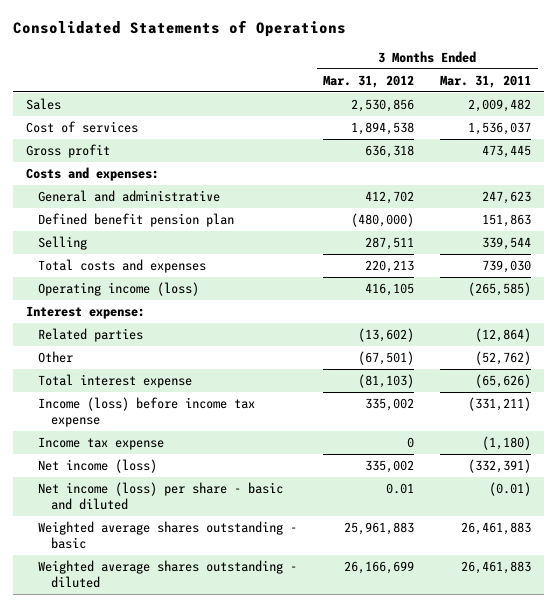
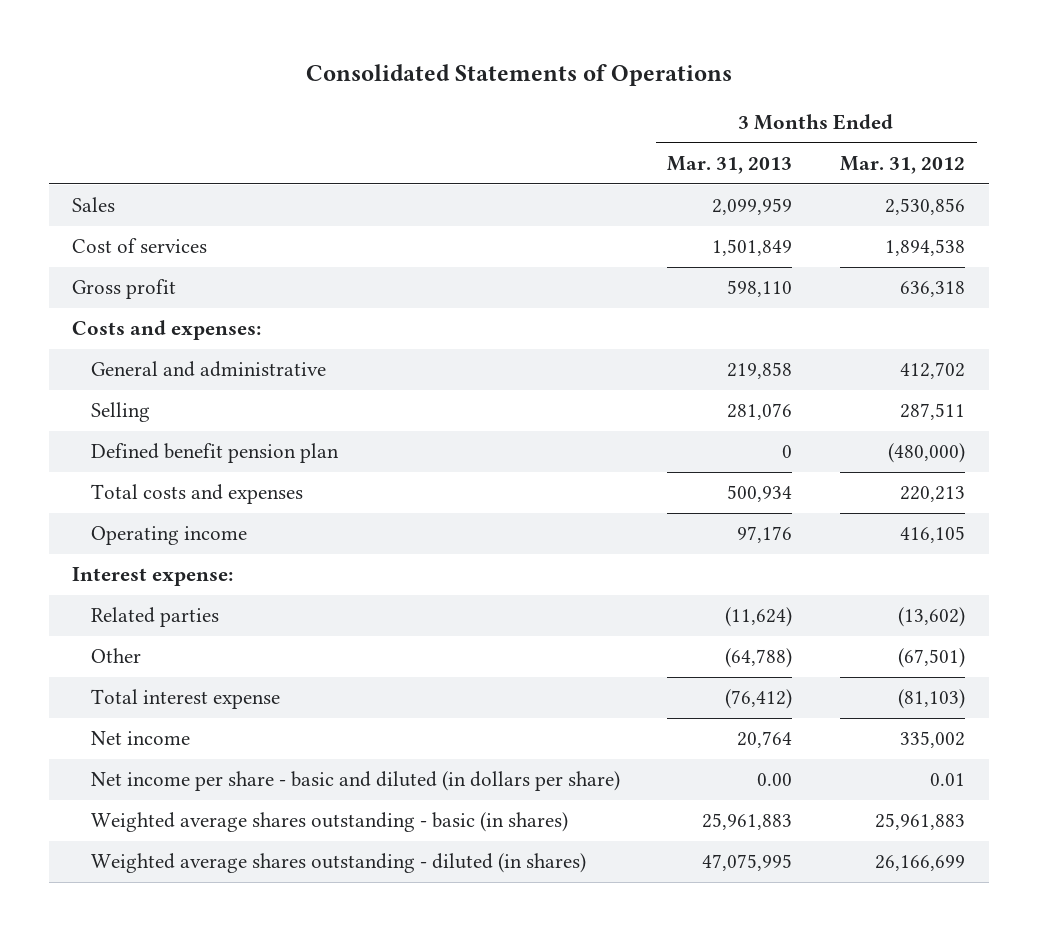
[440,74,532,88] Mar. 31, 2011 -> none
none -> [667,156,793,175] Mar. 31, 2013
[38,212,235,227] Defined benefit pension plan -> [91,443,340,464] Defined benefit pension plan
[38,281,200,296] Operating income (loss) -> [91,526,248,546] Operating income
[38,396,256,427] Income (loss) before income tax expense -> none
[38,436,165,450] Income tax expense -> none
[38,458,158,473] Net income (loss) -> [91,731,191,746] Net income
[38,481,284,510] Net income (loss) per share - basic and diluted -> [91,771,621,792] Net income per share - basic and diluted (in dollars per share)
[38,520,298,549] Weighted average shares outstanding - basic -> [91,812,569,833] Weighted average shares outstanding - basic (in shares)
[38,559,298,588] Weighted average shares outstanding - diluted -> [91,853,587,874] Weighted average shares outstanding - diluted (in shares)

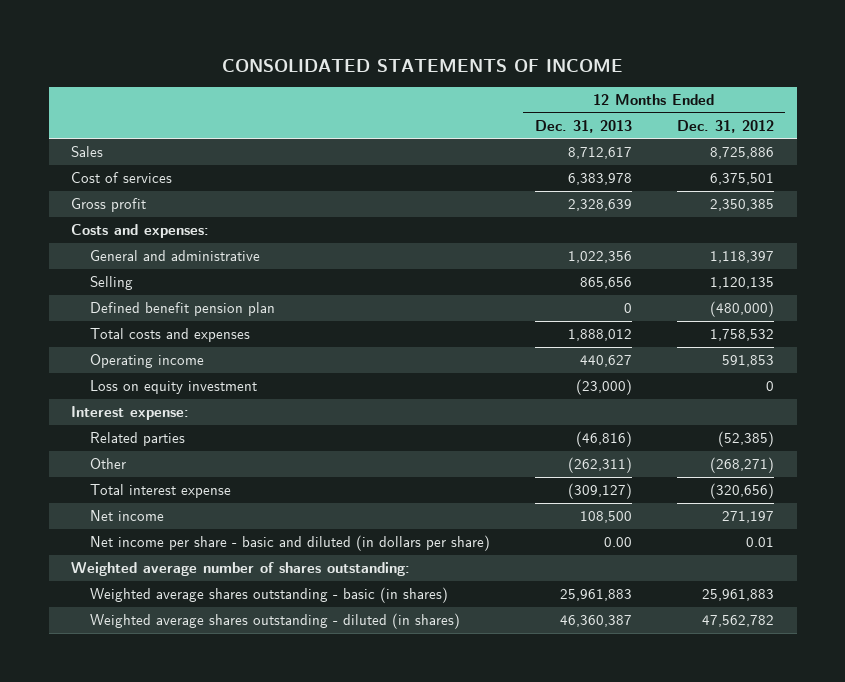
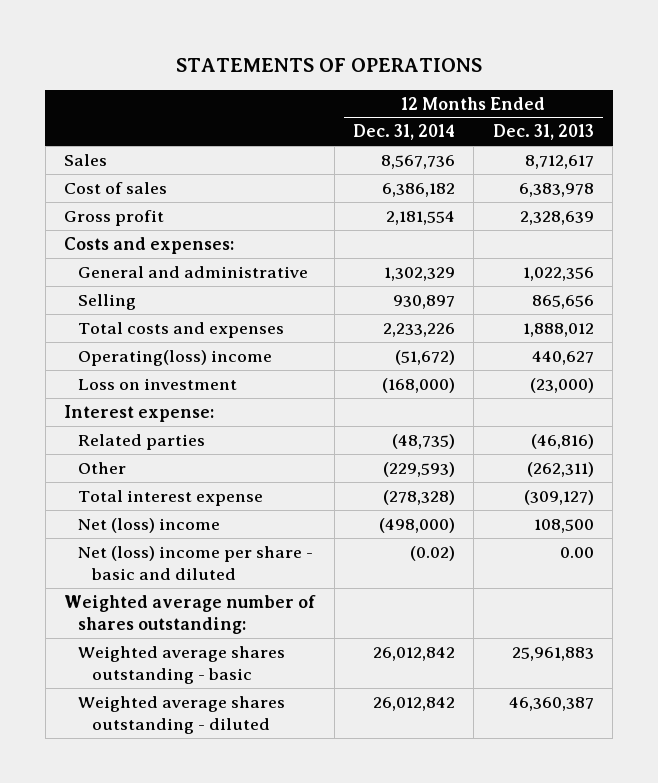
[221,59,623,73] CONSOLIDATED STATEMENTS OF INCOME -> [176,58,483,73] STATEMENTS OF OPERATIONS
[676,119,774,133] Dec. 31, 2012 -> none
none -> [353,124,456,141] Dec. 31, 2014
[71,172,173,184] Cost of services -> [64,181,168,194] Cost of sales
[89,302,275,317] Defined benefit pension plan -> none
[89,354,204,369] Operating income -> [78,349,273,366] Operating(loss) income
[89,380,257,395] Loss on equity investment -> [78,377,238,390] Loss on investment
[89,510,164,522] Net income -> [78,517,221,533] Net (loss) income
[89,535,490,552] Net income per share - basic and diluted (in dollars per share) -> [78,545,314,581] Net (loss) income per share - basic and diluted
[89,587,448,604] Weighted average shares outstanding - basic (in shares) -> [78,645,286,685] Weighted average shares outstanding - basic
[89,613,460,630] Weighted average shares outstanding - diluted (in shares) -> [78,695,286,735] Weighted average shares outstanding - diluted

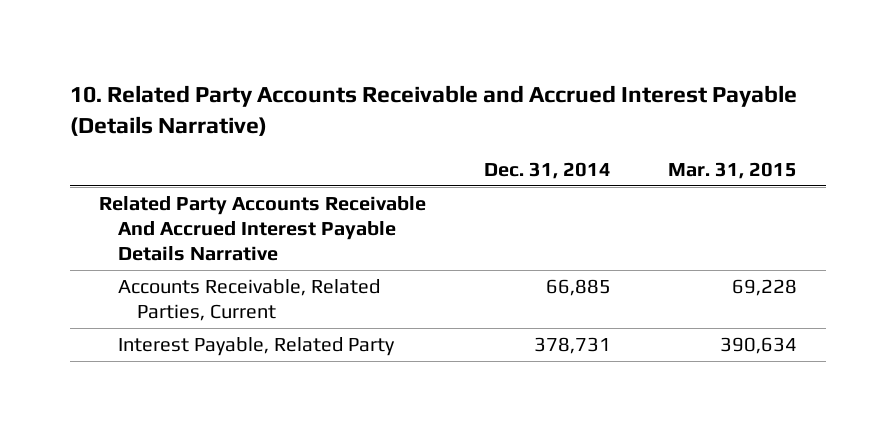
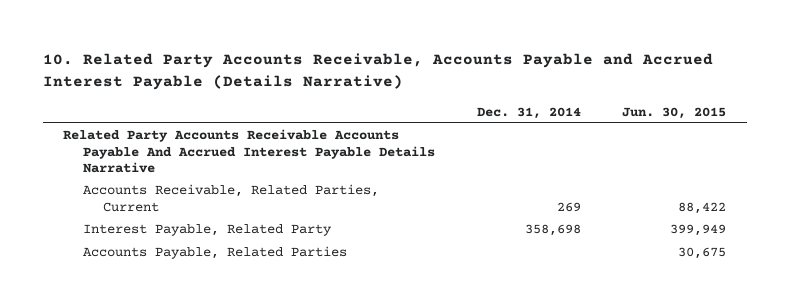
[70,84,798,136] 10. Related Party Accounts Receivable and Accrued Interest Payable (Details Narrative) -> [42,53,713,91] 10. Related Party Accounts Receivable, Accounts Payable and Accrued Interest Payable (Details Narrative)
[668,162,798,180] Mar. 31, 2015 -> none
none -> [622,106,727,119] Jun. 30, 2015
[99,195,427,261] Related Party Accounts Receivable And Accrued Interest Payable Details Narrative -> [63,129,436,173] Related Party Accounts Receivable Accounts Payable And Accrued Interest Payable Details Narrative
[545,278,611,296] 66,885 -> [556,201,581,212] 269
[533,336,611,354] 378,731 -> [524,224,581,237] 358,698
none -> [83,246,348,260] Accounts Payable, Related Parties

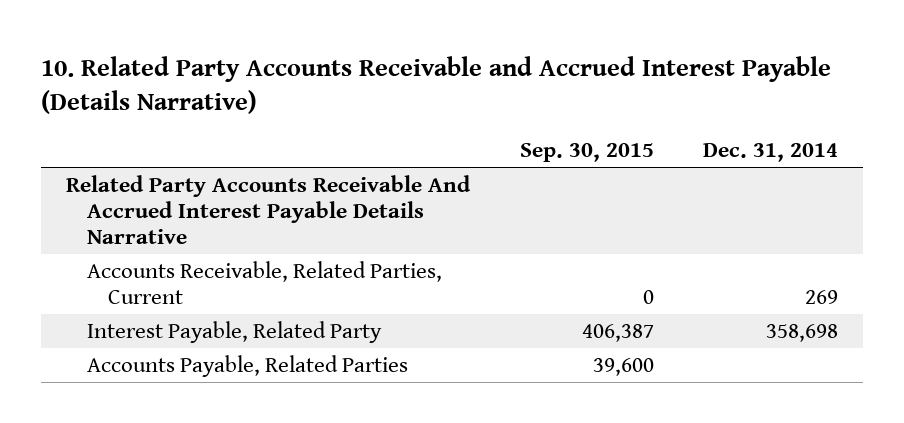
[42,53,713,91] 10. Related Party Accounts Receivable, Accounts Payable and Accrued Interest Payable (Details Narrative) -> [41,55,832,115] 10. Related Party Accounts Receivable and Accrued Interest Payable (Details Narrative)
[622,106,727,119] Jun. 30, 2015 -> none
none -> [519,142,654,162] Sep. 30, 2015
[63,129,436,173] Related Party Accounts Receivable Accounts Payable And Accrued Interest Payable Details Narrative -> [65,175,471,245] Related Party Accounts Receivable And Accrued Interest Payable Details Narrative

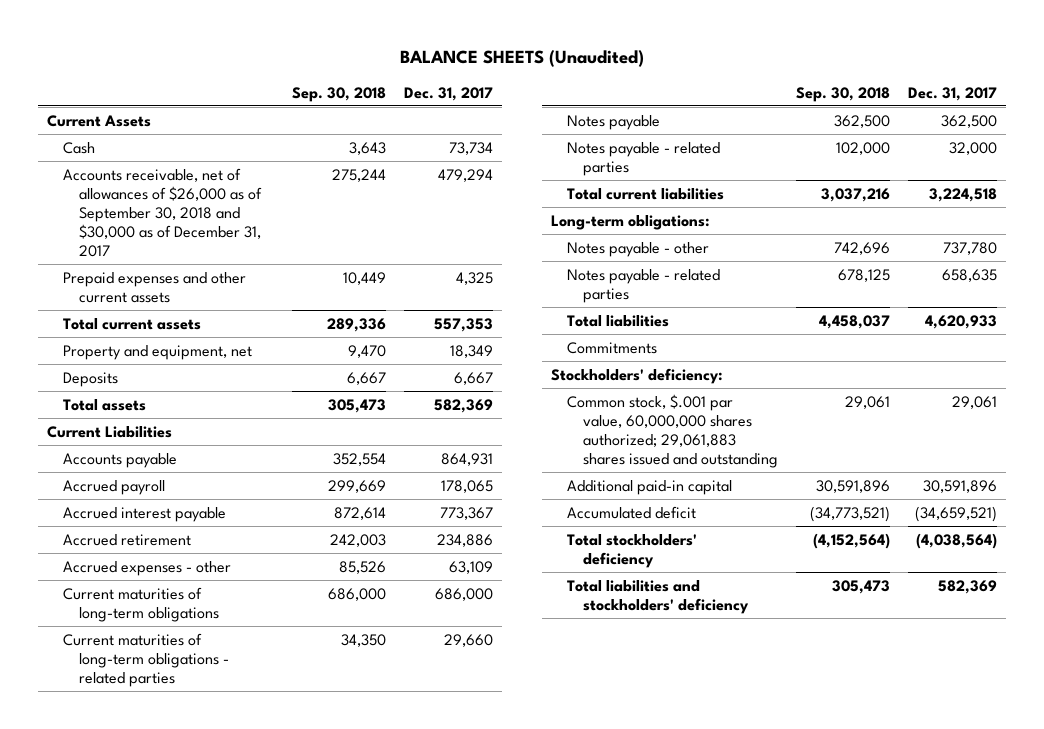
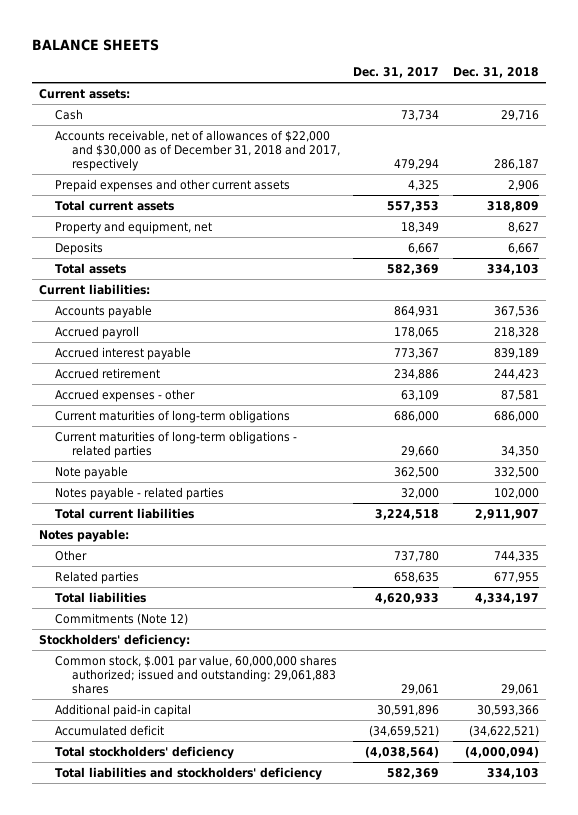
[400,49,645,67] BALANCE SHEETS (Unaudited) -> [31,38,159,51] BALANCE SHEETS
[292,86,387,102] Sep. 30, 2018 -> none
none -> [453,67,540,79] Dec. 31, 2018
[47,114,152,127] Current Assets -> [38,88,130,99] Current assets:
[63,167,263,257] Accounts receivable, net of allowances of $26,000 as of September 30, 2018 and $30,000 as of December 31, 2017 -> [55,129,340,172] Accounts receivable, net of allowances of $22,000 and $30,000 as of December 31, 2018 and 2017, respectively
[47,425,173,438] Current Liabilities -> [38,283,150,295] Current liabilities:
[567,114,661,130] Notes payable -> [55,465,129,479] Note payable
[551,214,711,230] Long-term obligations: -> none
none -> [38,528,129,542] Notes payable:
[567,241,710,257] Notes payable - other -> [55,549,88,561] Other
[567,268,721,303] Notes payable - related parties -> [55,570,140,584] Related parties
[567,341,658,354] Commitments -> [55,612,189,625] Commitments (Note 12)
[567,393,779,468] Common stock, $.001 par value, 60,000,000 shares authorized; 29,061,883 shares issued and outstanding -> [55,654,338,695] Common stock, $.001 par value, 60,000,000 shares authorized; issued and outstanding: 29,061,883 shares

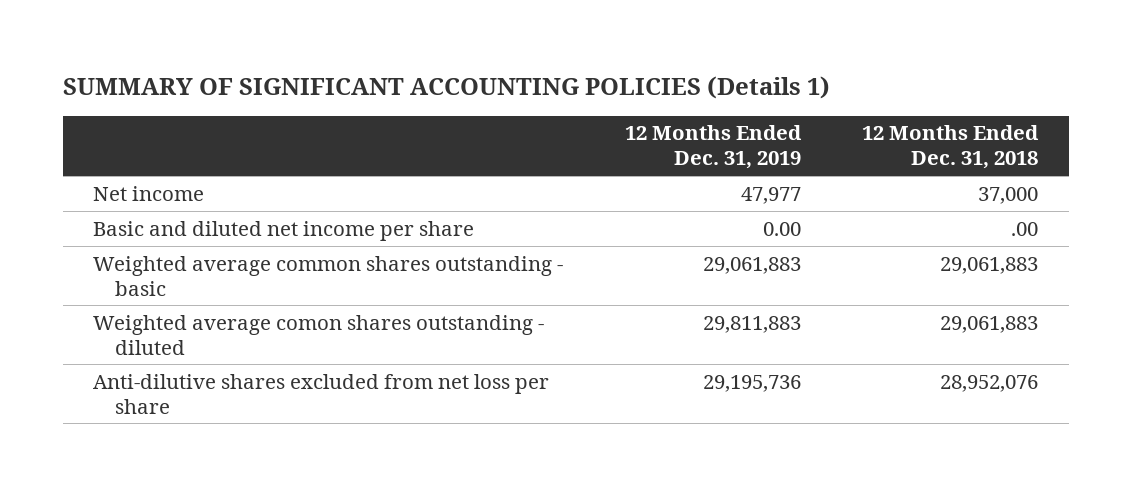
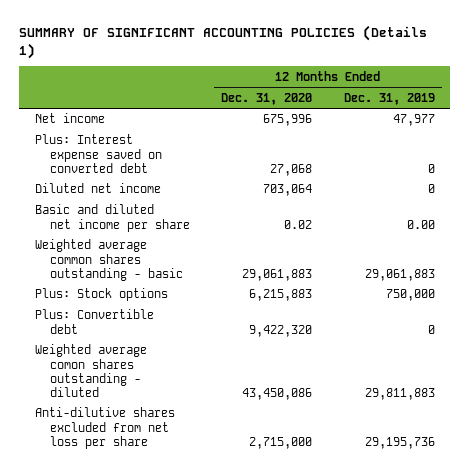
[862,125,1040,170] 12 Months Ended Dec. 31, 2018 -> none
none -> [221,92,313,105] Dec. 31, 2020
none -> [34,134,163,173] Plus: Interest expense saved on converted debt
none -> [34,183,161,194] Diluted net income
none -> [34,288,168,302] Plus: Stock options
none -> [34,309,154,334] Plus: Convertible debt

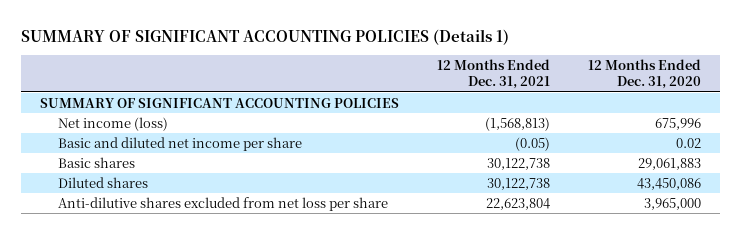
[343,92,435,105] Dec. 31, 2019 -> none
none -> [437,58,551,90] 12 Months Ended Dec. 31, 2021
[34,134,163,173] Plus: Interest expense saved on converted debt -> none
[34,183,161,194] Diluted net income -> none
none -> [40,97,400,108] SUMMARY OF SIGNIFICANT ACCOUNTING POLICIES
[34,113,105,124] Net income -> [57,116,168,131] Net income (loss)
[34,288,168,302] Plus: Stock options -> none
[34,309,154,334] Plus: Convertible debt -> none
[34,239,184,281] Weighted average common shares outstanding - basic -> [57,156,135,168] Basic shares
[34,344,147,397] Weighted average comon shares outstanding - diluted -> [57,176,148,188] Diluted shares
[249,436,313,449] 2,715,000 -> [644,197,702,210] 3,965,000

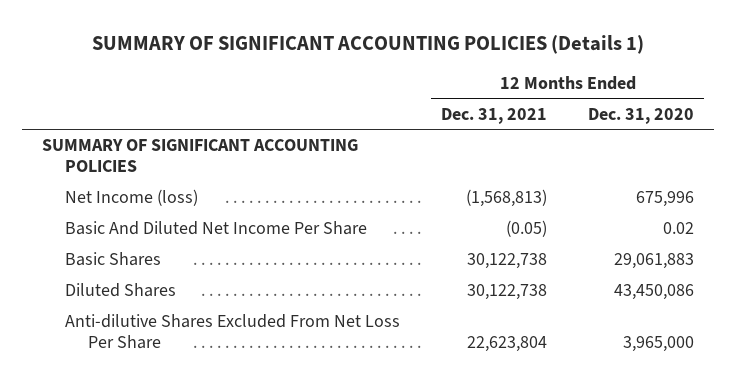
[57,116,168,131] Net income (loss) -> [65,189,199,207] Net Income (loss)
[57,136,302,151] Basic and diluted net income per share -> [65,221,368,236] Basic And Diluted Net Income Per Share
[57,156,135,168] Basic shares -> [65,252,162,267] Basic Shares
[57,176,148,188] Diluted shares -> [65,283,177,298] Diluted Shares
[57,196,388,211] Anti-dilutive shares excluded from net loss per share -> [65,314,401,349] Anti-dilutive Shares Excluded From Net Loss Per Share

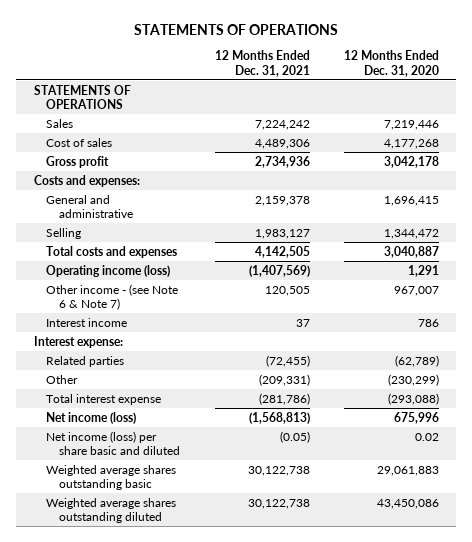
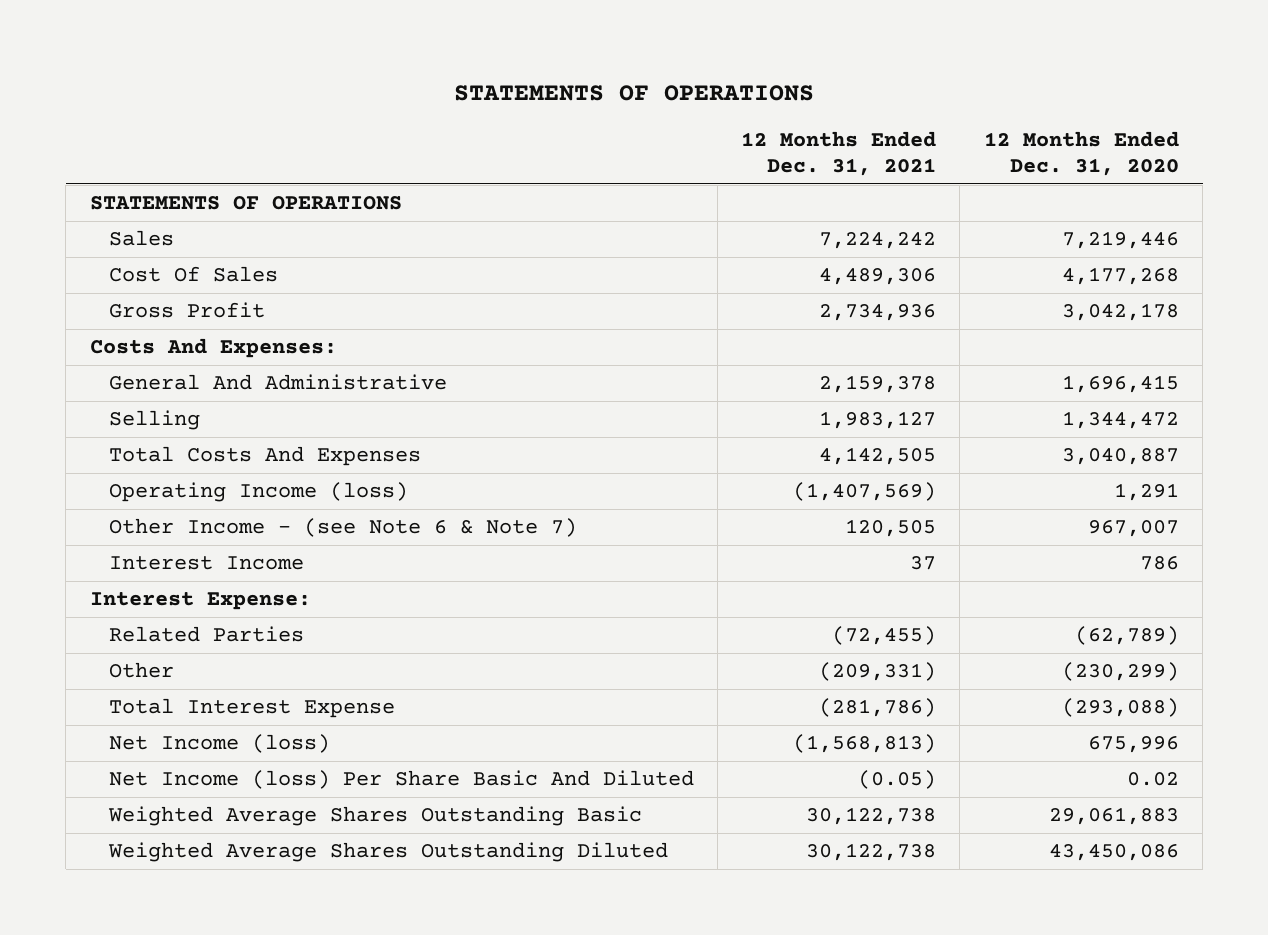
[46,137,113,147] Cost of sales -> [108,266,278,283] Cost Of Sales
[46,155,110,168] Gross profit -> [108,302,265,319] Gross Profit
[33,174,140,187] Costs and expenses: -> [89,338,337,359] Costs And Expenses:
[46,194,134,218] General and administrative -> [108,374,447,391] General And Administrative
[46,245,178,258] Total costs and expenses -> [108,446,421,467] Total Costs And Expenses
[46,264,171,277] Operating income (loss) -> [108,482,408,503] Operating Income (loss)
[46,283,179,310] Other income - (see Note 6 & Note 7) -> [108,518,577,538] Other Income - (see Note 6 & Note 7)
[46,317,128,327] Interest income -> [108,556,304,571] Interest Income
[33,335,123,348] Interest expense: -> [89,592,311,611] Interest Expense:
[46,355,125,367] Related parties -> [108,626,304,643] Related Parties
[46,393,162,405] Total interest expense -> [108,698,395,719] Total Interest Expense
[46,411,137,424] Net income (loss) -> [108,734,330,754] Net Income (loss)
[46,430,181,455] Net income (loss) per share basic and diluted -> [108,770,694,790] Net Income (loss) Per Share Basic And Diluted
[46,464,177,490] Weighted average shares outstanding basic -> [107,806,642,827] Weighted Average Shares Outstanding Basic
[46,497,177,523] Weighted average shares outstanding diluted -> [107,842,668,863] Weighted Average Shares Outstanding Diluted

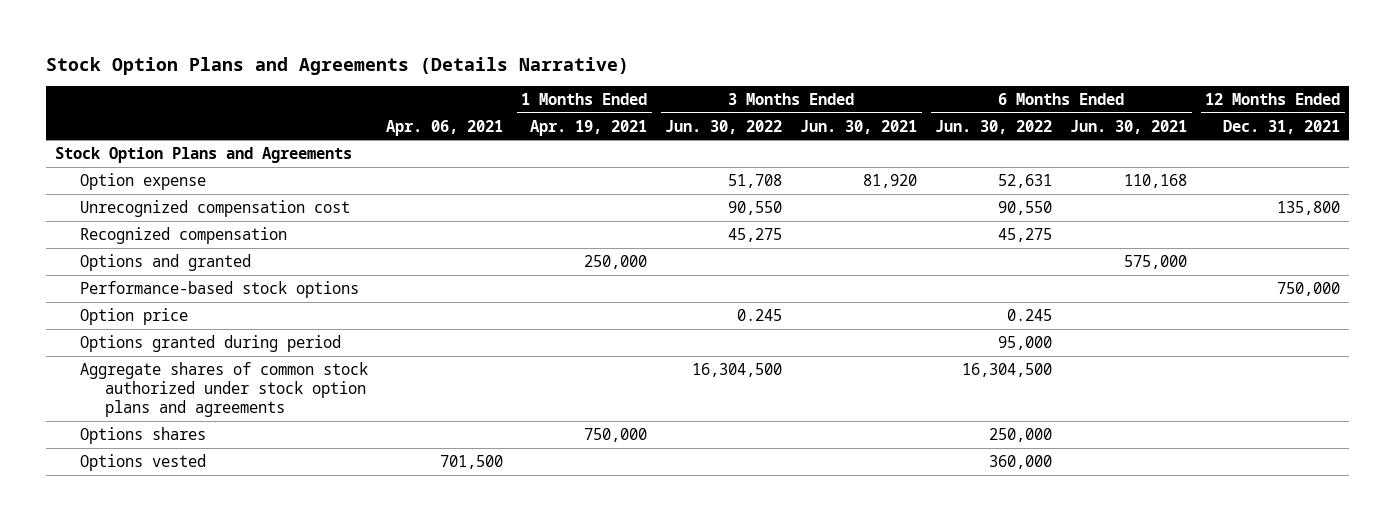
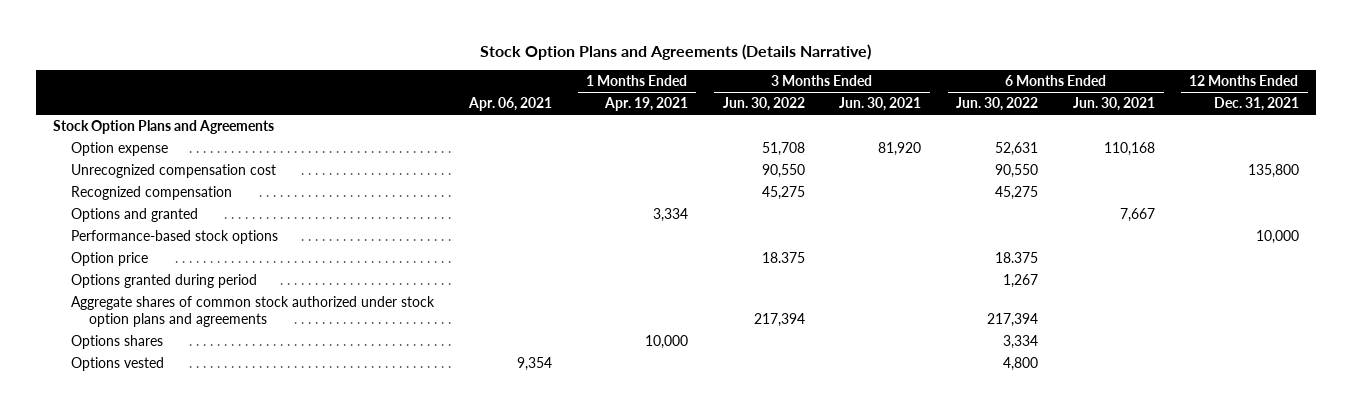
[584,254,648,269] 250,000 -> [652,207,688,222] 3,334
[1124,254,1188,269] 575,000 -> [1120,207,1156,222] 7,667
[1277,281,1341,296] 750,000 -> [1255,229,1299,244] 10,000
[737,308,783,321] 0.245 -> [761,251,805,263] 18.375
[1007,308,1053,321] 0.245 -> [995,251,1039,263] 18.375
[998,335,1053,350] 95,000 -> [1003,273,1039,288] 1,267
[692,362,783,377] 16,304,500 -> [753,312,805,327] 217,394
[962,362,1053,377] 16,304,500 -> [987,312,1039,327] 217,394
[584,427,648,442] 750,000 -> [644,334,688,349] 10,000
[989,427,1053,442] 250,000 -> [1003,334,1039,349] 3,334
[439,454,503,469] 701,500 -> [516,356,552,371] 9,354
[989,454,1053,469] 360,000 -> [1003,356,1039,371] 4,800

